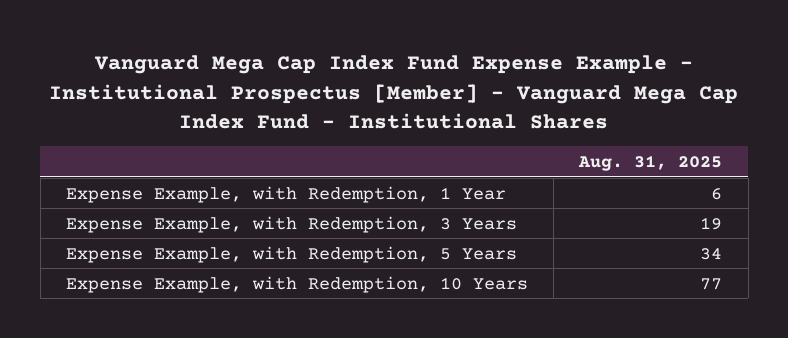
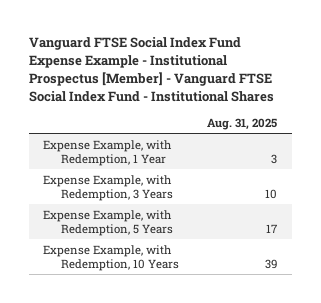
[49,55,739,129] Vanguard Mega Cap Index Fund Expense Example - Institutional Prospectus [Member] - Vanguard Mega Cap Index Fund - Institutional Shares -> [29,37,275,102] Vanguard FTSE Social Index Fund Expense Example - Institutional Prospectus [Member] - Vanguard FTSE Social Index Fund - Institutional Shares
[711,187,723,200] 6 -> [271,153,278,164] 3
[700,216,723,230] 19 -> [265,188,278,199] 10
[700,247,723,260] 34 -> [266,223,278,233] 17
[700,277,723,290] 77 -> [265,258,278,269] 39

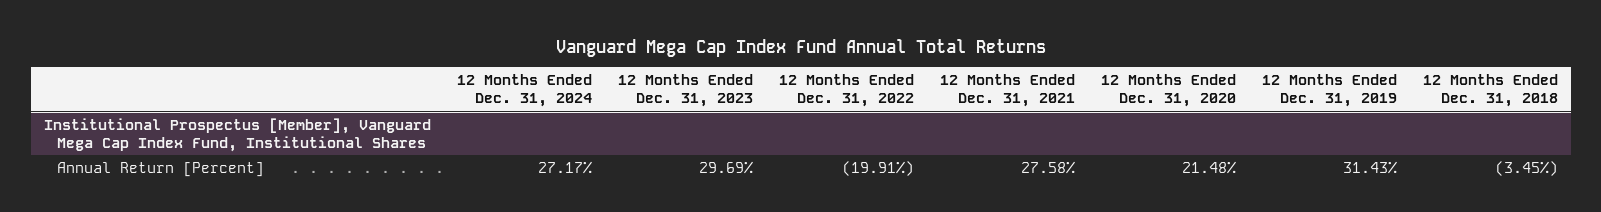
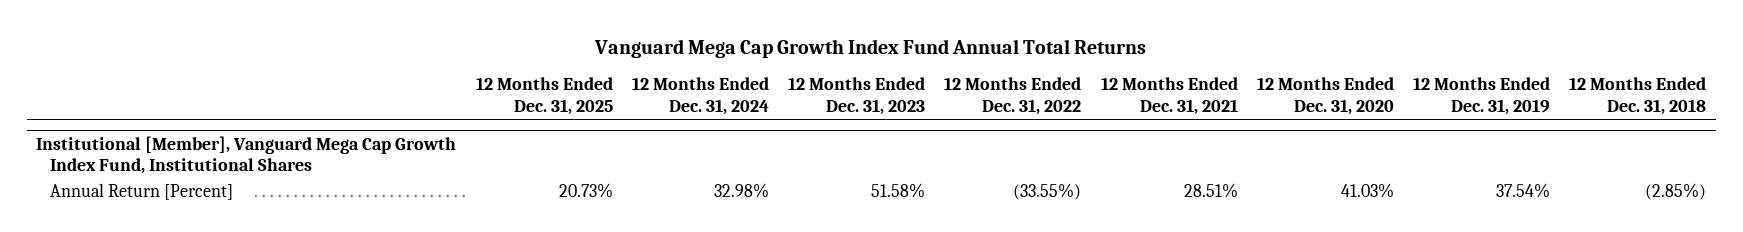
[555,38,1046,57] Vanguard Mega Cap Index Fund Annual Total Returns -> [594,38,1147,58] Vanguard Mega Cap Growth Index Fund Annual Total Returns
none -> [475,77,613,115] 12 Months Ended Dec. 31, 2025
[43,117,431,152] Institutional Prospectus [Member], Vanguard Mega Cap Index Fund, Institutional Shares -> [36,135,457,174] Institutional [Member], Vanguard Mega Cap Growth Index Fund, Institutional Shares
[537,160,592,174] 27.17% -> [713,183,769,199] 32.98%
[698,160,753,174] 29.69% -> [871,183,926,199] 51.58%
[841,160,914,176] (19.91%) -> [1013,183,1082,201] (33.55%)
[1020,160,1075,174] 27.58% -> [1183,183,1238,199] 28.51%
[1181,160,1236,174] 21.48% -> [1340,183,1394,199] 41.03%
[1342,160,1397,174] 31.43% -> [1496,183,1551,199] 37.54%
[1494,160,1558,176] (3.45%) -> [1645,183,1707,201] (2.85%)

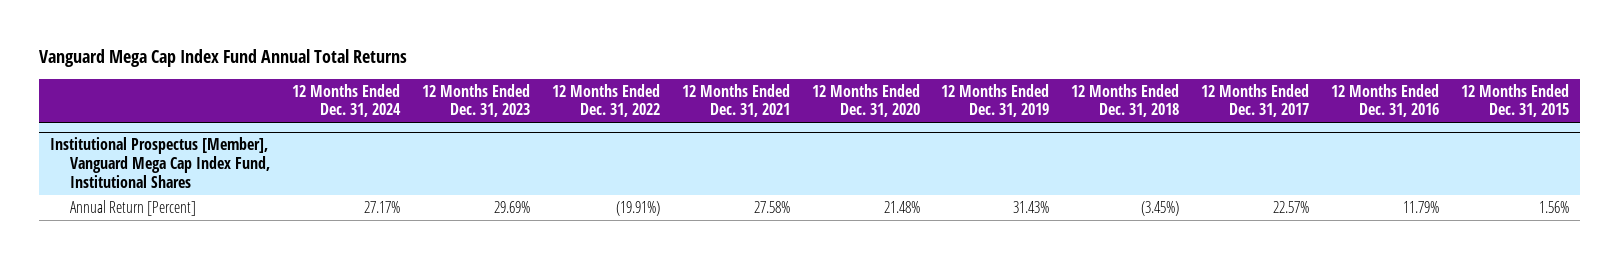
[594,38,1147,58] Vanguard Mega Cap Growth Index Fund Annual Total Returns -> [39,49,408,68] Vanguard Mega Cap Index Fund Annual Total Returns
[475,77,613,115] 12 Months Ended Dec. 31, 2025 -> none
none -> [1201,83,1310,118] 12 Months Ended Dec. 31, 2017
none -> [1331,83,1440,118] 12 Months Ended Dec. 31, 2016
none -> [1460,83,1569,118] 12 Months Ended Dec. 31, 2015
[36,135,457,174] Institutional [Member], Vanguard Mega Cap Growth Index Fund, Institutional Shares -> [50,137,271,188] Institutional Prospectus [Member], Vanguard Mega Cap Index Fund, Institutional Shares
[713,183,769,199] 32.98% -> [364,200,401,213] 27.17%
[871,183,926,199] 51.58% -> [493,200,530,213] 29.69%
[1013,183,1082,201] (33.55%) -> [615,200,660,216] (19.91%)
[1183,183,1238,199] 28.51% -> [753,200,790,213] 27.58%
[1340,183,1394,199] 41.03% -> [883,200,920,213] 21.48%
[1496,183,1551,199] 37.54% -> [1013,200,1050,213] 31.43%
[1645,183,1707,201] (2.85%) -> [1141,200,1180,216] (3.45%)

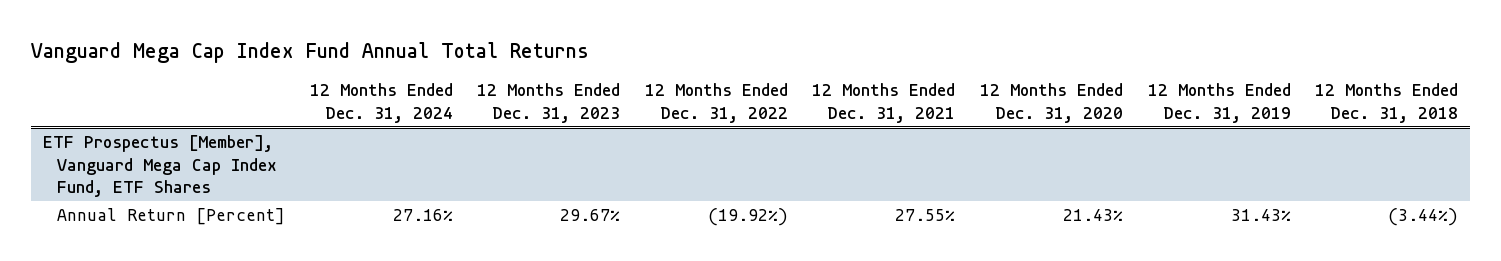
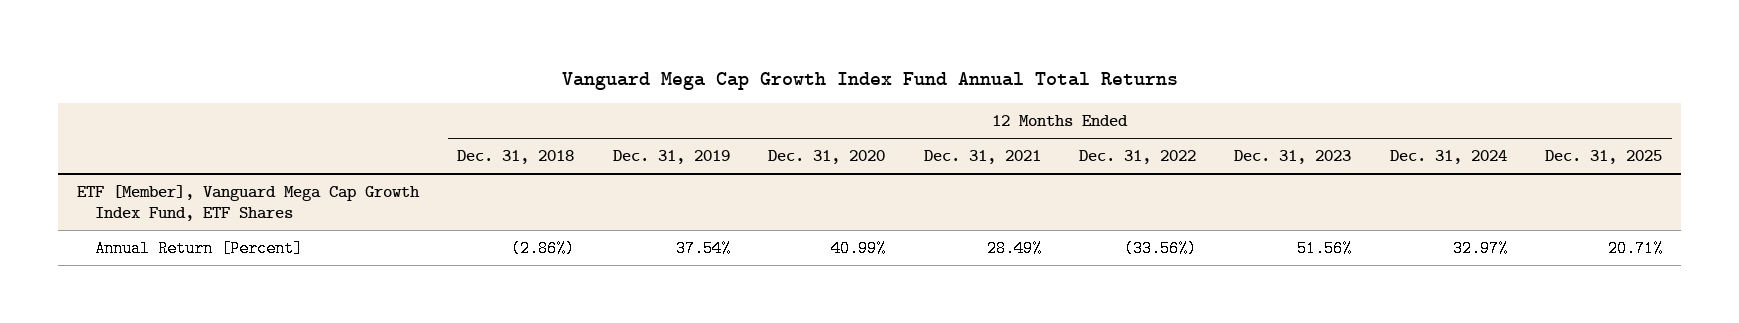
[30,42,589,64] Vanguard Mega Cap Index Fund Annual Total Returns -> [561,72,1178,91] Vanguard Mega Cap Growth Index Fund Annual Total Returns
none -> [1545,150,1663,165] Dec. 31, 2025
[43,135,277,198] ETF Prospectus [Member], Vanguard Mega Cap Index Fund, ETF Shares -> [76,185,420,222] ETF [Member], Vanguard Mega Cap Growth Index Fund, ETF Shares
[392,209,453,222] 27.16% -> [1452,240,1508,258] 32.97%
[560,209,621,222] 29.67% -> [1297,240,1353,258] 51.56%
[707,208,788,227] (19.92%) -> [1123,240,1197,258] (33.56%)
[895,209,956,222] 27.55% -> [986,240,1042,258] 28.49%
[1062,209,1123,222] 21.43% -> [831,240,887,258] 40.99%
[1230,209,1291,222] 31.43% -> [675,240,731,258] 37.54%
[1388,208,1459,227] (3.44%) -> [511,240,576,258] (2.86%)

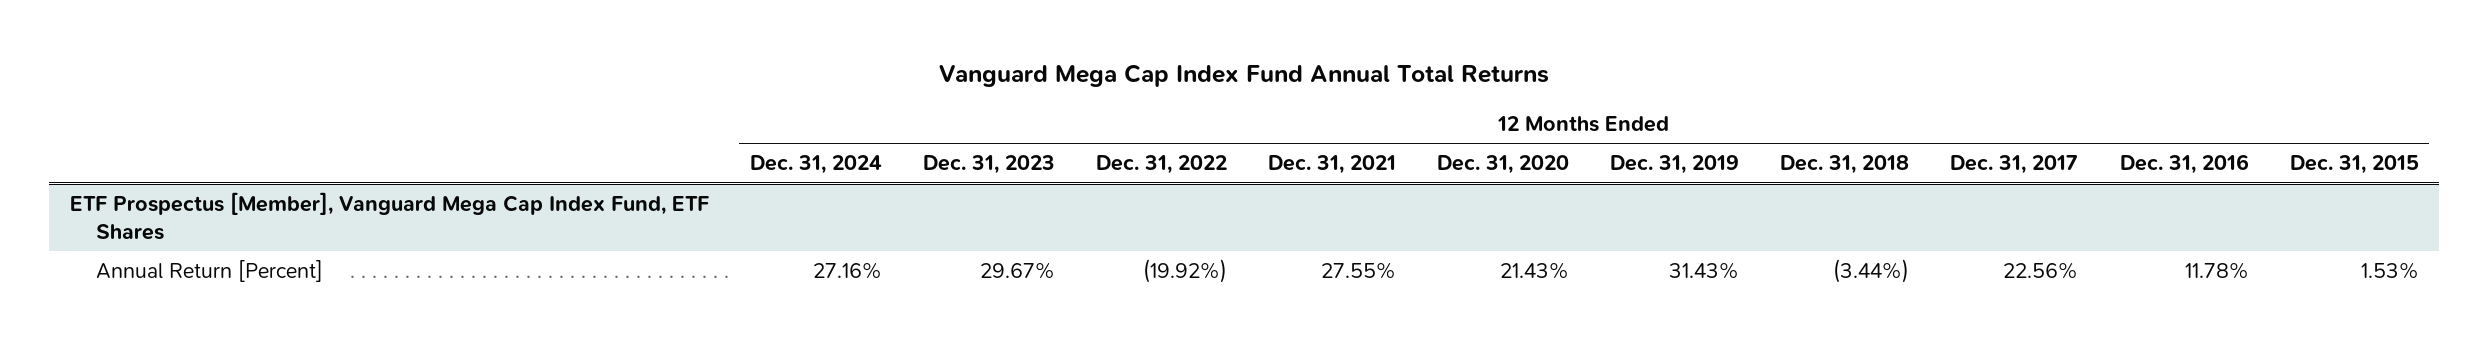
[561,72,1178,91] Vanguard Mega Cap Growth Index Fund Annual Total Returns -> [939,64,1550,88] Vanguard Mega Cap Index Fund Annual Total Returns
[1545,150,1663,165] Dec. 31, 2025 -> none
none -> [1950,155,2079,175] Dec. 31, 2017
none -> [2119,154,2249,175] Dec. 31, 2016
none -> [2289,155,2419,175] Dec. 31, 2015
[76,185,420,222] ETF [Member], Vanguard Mega Cap Growth Index Fund, ETF Shares -> [69,192,709,240] ETF Prospectus [Member], Vanguard Mega Cap Index Fund, ETF Shares
[511,240,576,258] (2.86%) -> [1833,259,1910,284] (3.44%)
[675,240,731,258] 37.54% -> [1669,262,1740,280] 31.43%
[831,240,887,258] 40.99% -> [1500,262,1570,280] 21.43%
[986,240,1042,258] 28.49% -> [1321,262,1397,280] 27.55%
[1123,240,1197,258] (33.56%) -> [1142,259,1227,284] (19.92%)
[1297,240,1353,258] 51.56% -> [979,262,1055,280] 29.67%
[1452,240,1508,258] 32.97% -> [812,262,882,280] 27.16%

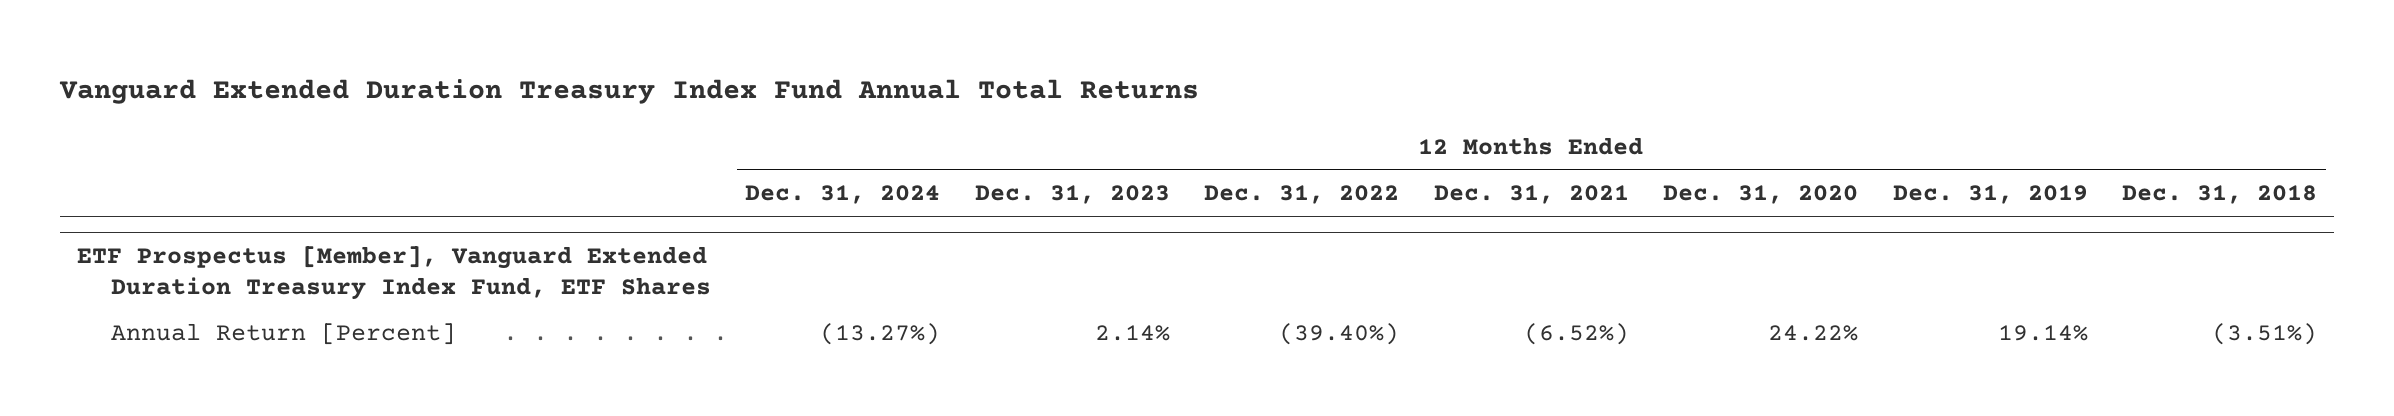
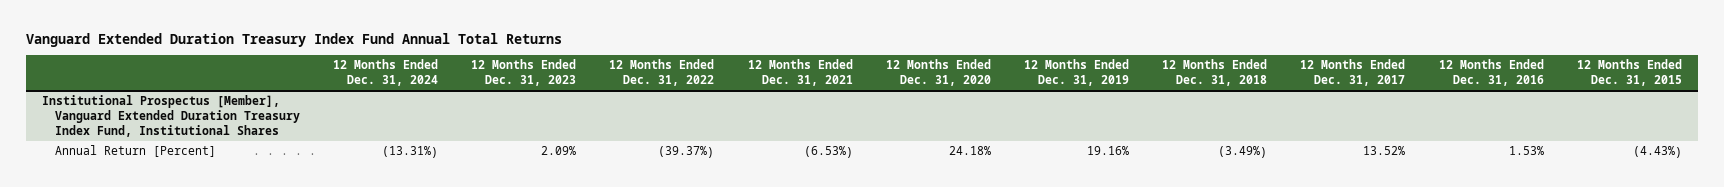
none -> [1300,59,1406,87] 12 Months Ended Dec. 31, 2017
none -> [1438,59,1544,87] 12 Months Ended Dec. 31, 2016
none -> [1576,59,1682,87] 12 Months Ended Dec. 31, 2015
[77,246,711,301] ETF Prospectus [Member], Vanguard Extended Duration Treasury Index Fund, ETF Shares -> [42,95,300,138] Institutional Prospectus [Member], Vanguard Extended Duration Treasury Index Fund, Institutional Shares
[820,323,941,346] (13.27%) -> [381,146,438,159] (13.31%)
[1094,325,1170,342] 2.14% -> [541,146,577,156] 2.09%
[1279,323,1400,346] (39.40%) -> [658,146,715,159] (39.37%)
[1523,323,1629,346] (6.52%) -> [803,146,853,159] (6.53%)
[1768,325,1859,342] 24.22% -> [948,146,991,156] 24.18%
[1997,325,2088,342] 19.14% -> [1086,146,1129,156] 19.16%
[2212,323,2318,346] (3.51%) -> [1218,146,1268,159] (3.49%)

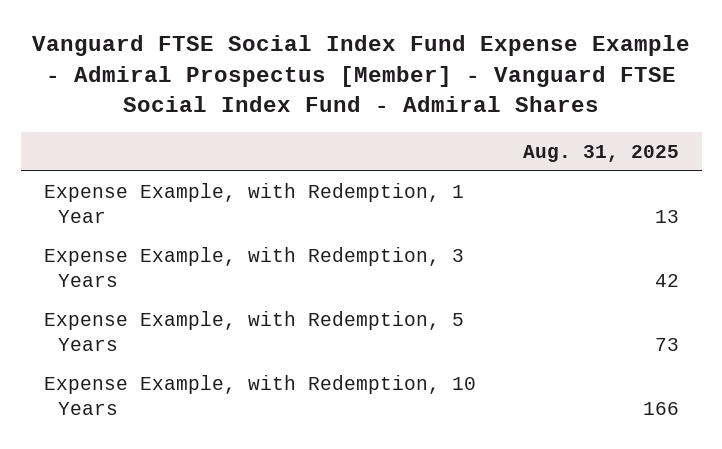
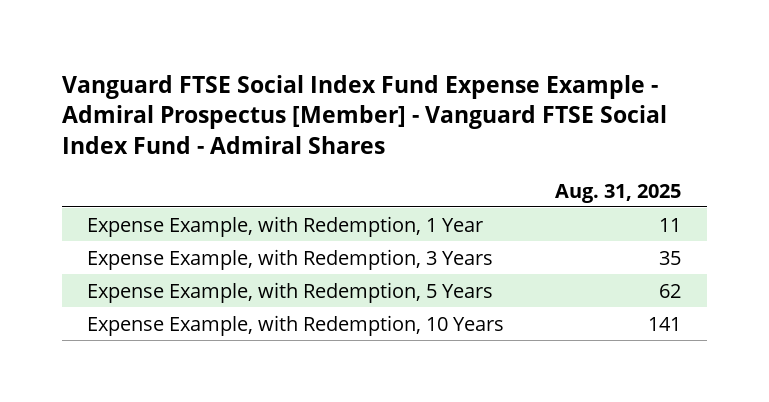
[654,210,679,224] 13 -> [659,217,682,232] 11
[654,274,679,288] 42 -> [659,250,682,265] 35
[654,338,679,352] 73 -> [659,283,682,298] 62
[642,402,679,416] 166 -> [648,316,682,331] 141

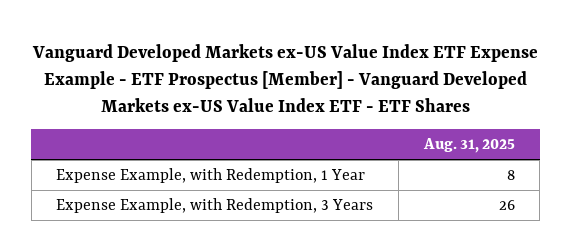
[61,74,667,155] Vanguard FTSE Social Index Fund Expense Example - Admiral Prospectus [Member] - Vanguard FTSE Social Index Fund - Admiral Shares -> [31,43,538,112] Vanguard Developed Markets ex-US Value Index ETF Expense Example - ETF Prospectus [Member] - Vanguard Developed Markets ex-US Value Index ETF - ETF Shares
[87,281,494,303] Expense Example, with Redemption, 5 Years -> none
[87,314,505,336] Expense Example, with Redemption, 10 Years -> none
[659,217,682,232] 11 -> [506,170,515,181] 8
[659,250,682,265] 35 -> [498,200,515,211] 26

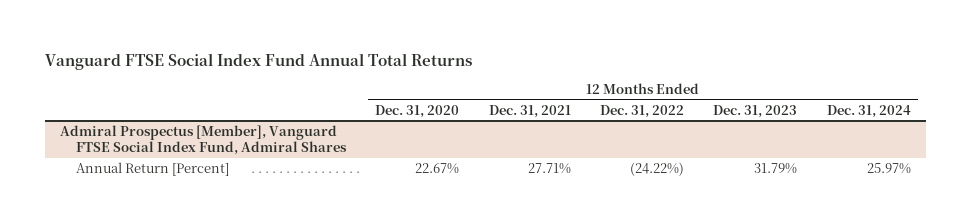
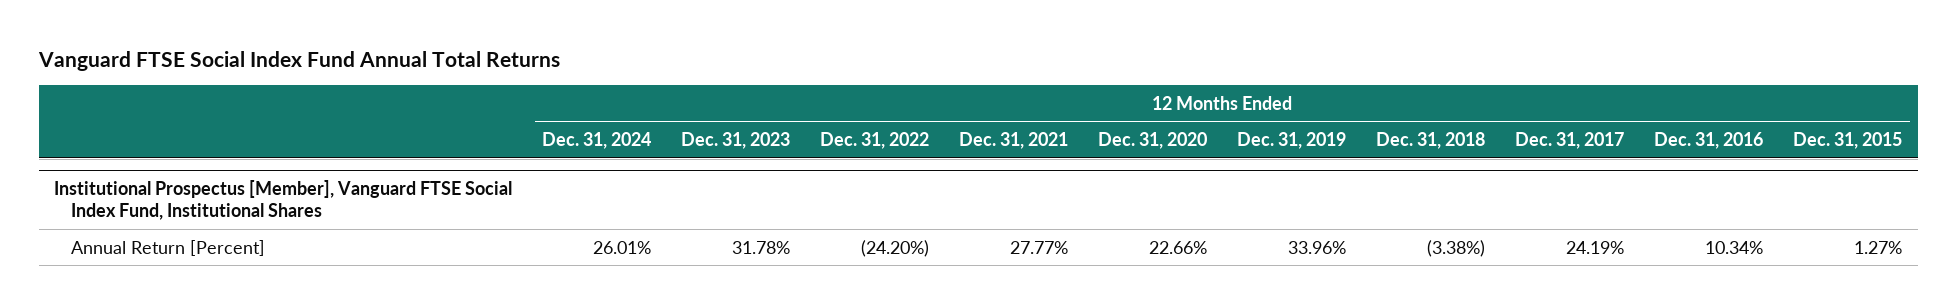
none -> [1237,132,1347,150] Dec. 31, 2019
none -> [1376,132,1486,150] Dec. 31, 2018
none -> [1515,132,1625,150] Dec. 31, 2017
none -> [1654,132,1764,150] Dec. 31, 2016
none -> [1793,132,1903,150] Dec. 31, 2015
[60,125,347,156] Admiral Prospectus [Member], Vanguard FTSE Social Index Fund, Admiral Shares -> [54,179,513,221] Institutional Prospectus [Member], Vanguard FTSE Social Index Fund, Institutional Shares
[415,163,460,175] 22.67% -> [1149,240,1208,254] 22.66%
[527,163,571,175] 27.71% -> [1010,240,1069,254] 27.77%
[630,162,685,177] (24.22%) -> [861,239,930,257] (24.20%)
[754,163,798,175] 31.79% -> [732,240,791,254] 31.78%
[866,163,911,175] 25.97% -> [593,240,652,254] 26.01%

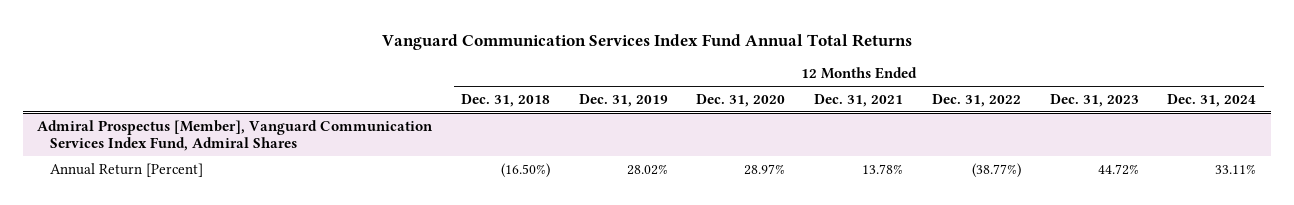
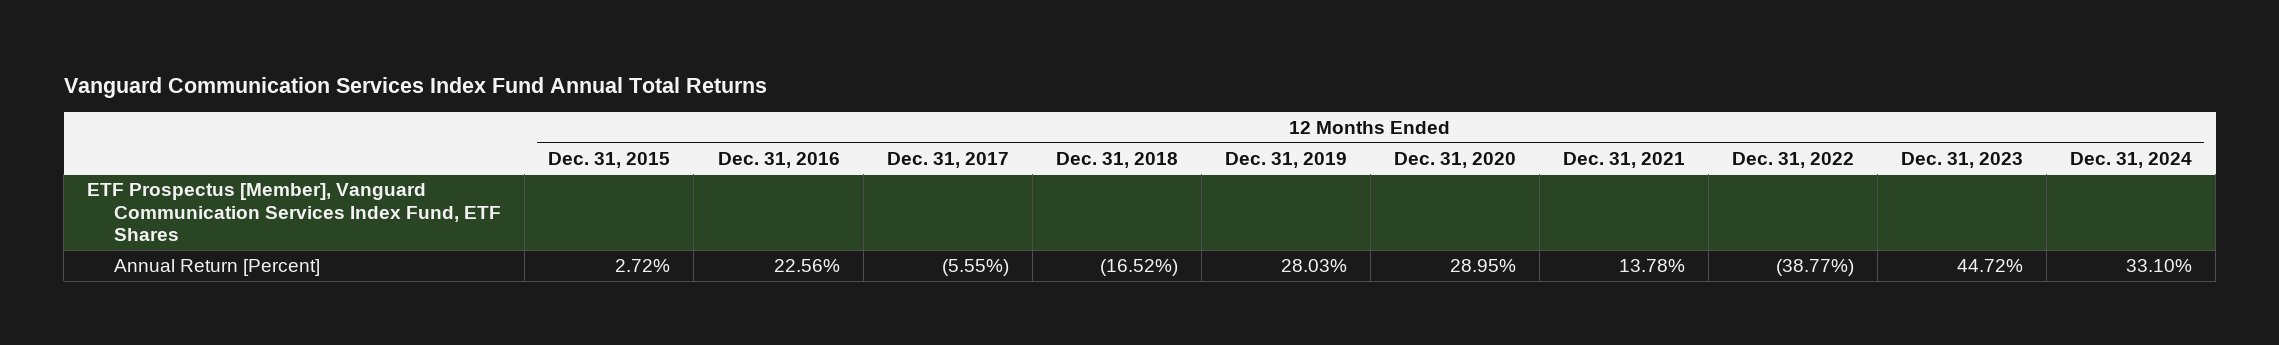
none -> [548,151,671,168] Dec. 31, 2015
none -> [717,151,840,168] Dec. 31, 2016
none -> [886,151,1009,168] Dec. 31, 2017
[37,119,434,152] Admiral Prospectus [Member], Vanguard Communication Services Index Fund, Admiral Shares -> [87,182,502,242] ETF Prospectus [Member], Vanguard Communication Services Index Fund, ETF Shares
[500,162,550,178] (16.50%) -> [1099,258,1178,276] (16.52%)
[626,163,668,175] 28.02% -> [1280,258,1347,272] 28.03%
[744,163,786,175] 28.97% -> [1449,258,1516,272] 28.95%
[1215,163,1257,174] 33.11% -> [2126,258,2193,272] 33.10%

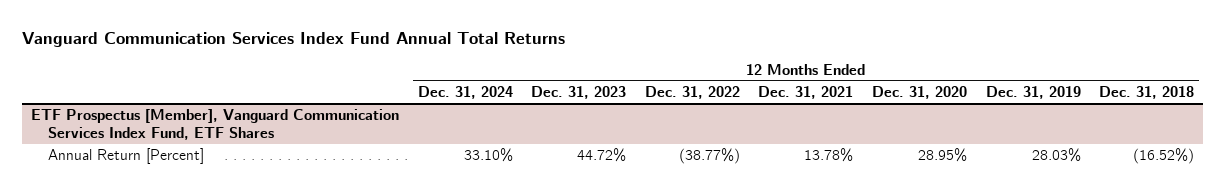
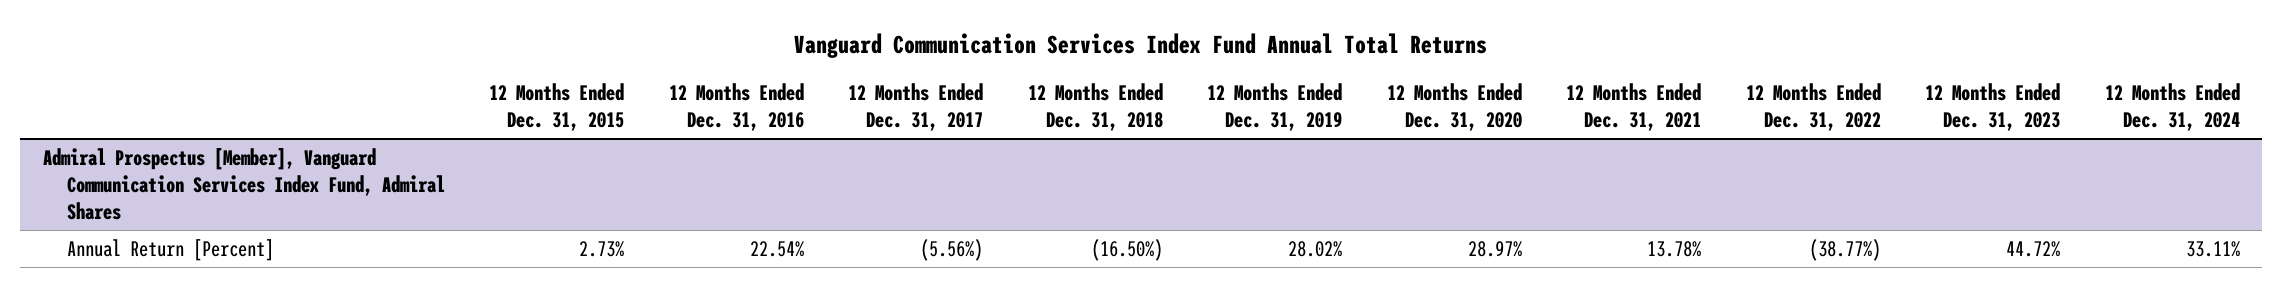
none -> [489,83,625,132] 12 Months Ended Dec. 31, 2015
none -> [668,83,804,132] 12 Months Ended Dec. 31, 2016
none -> [848,83,984,132] 12 Months Ended Dec. 31, 2017
[31,109,400,140] ETF Prospectus [Member], Vanguard Communication Services Index Fund, ETF Shares -> [42,148,445,220] Admiral Prospectus [Member], Vanguard Communication Services Index Fund, Admiral Shares
[463,148,513,163] 33.10% -> [2185,241,2240,258] 33.11%
[918,148,968,163] 28.95% -> [1467,241,1522,258] 28.97%
[1031,148,1081,163] 28.03% -> [1288,241,1343,258] 28.02%
[1133,148,1195,165] (16.52%) -> [1090,239,1163,262] (16.50%)

